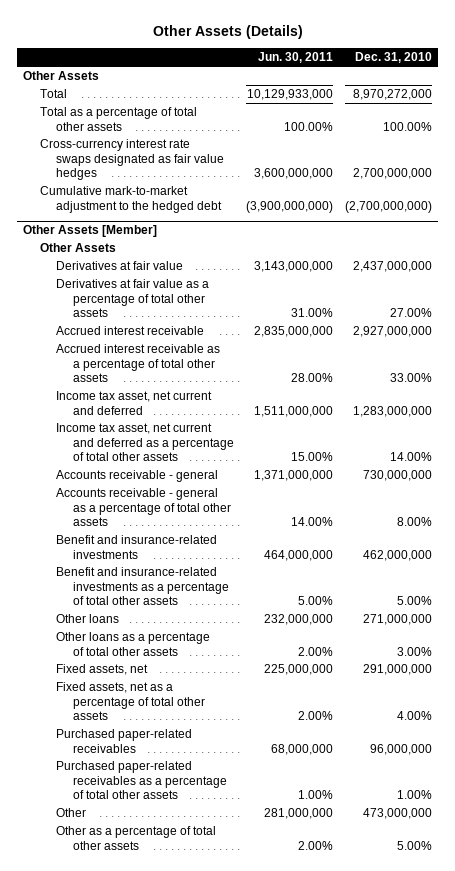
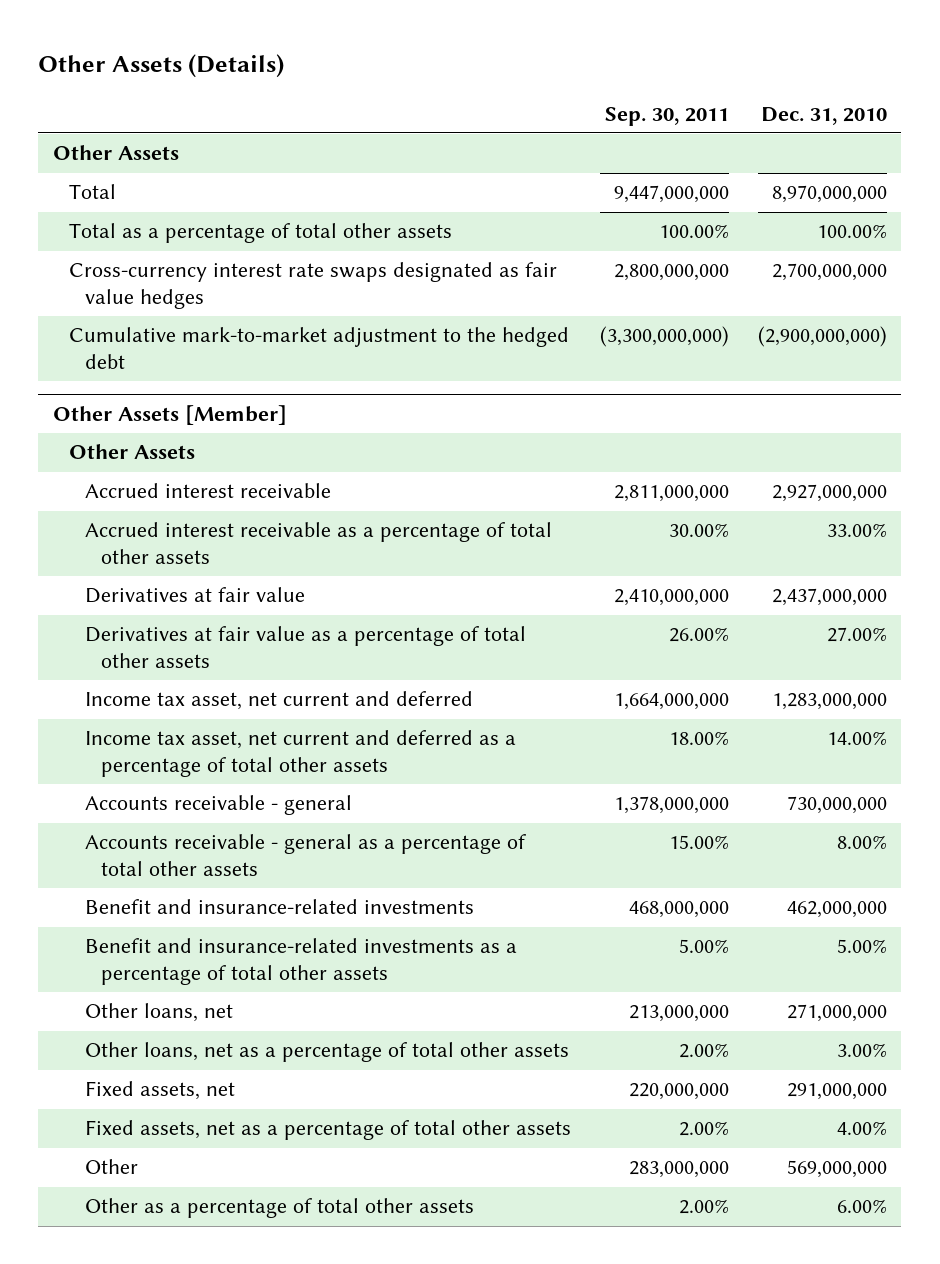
[257,52,333,64] Jun. 30, 2011 -> none
none -> [604,106,729,126] Sep. 30, 2011
[353,89,433,101] 8,970,272,000 -> [771,185,887,204] 8,970,000,000
[345,200,433,213] (2,700,000,000) -> [757,326,887,348] (2,900,000,000)
[56,261,184,271] Derivatives at fair value -> [84,587,305,604] Derivatives at fair value
[56,279,210,317] Derivatives at fair value as a percentage of total other assets -> [84,626,526,668] Derivatives at fair value as a percentage of total other assets
[56,614,120,624] Other loans -> [84,1003,233,1023] Other loans, net
[56,632,211,656] Other loans as a percentage of total other assets -> [84,1042,569,1063] Other loans, net as a percentage of total other assets
[56,729,193,753] Purchased paper-related receivables -> none
[56,761,227,799] Purchased paper-related receivables as a percentage of total other assets -> none
[363,808,433,820] 473,000,000 -> [786,1160,887,1179] 569,000,000
[397,840,433,850] 5.00% -> [836,1199,887,1214] 6.00%

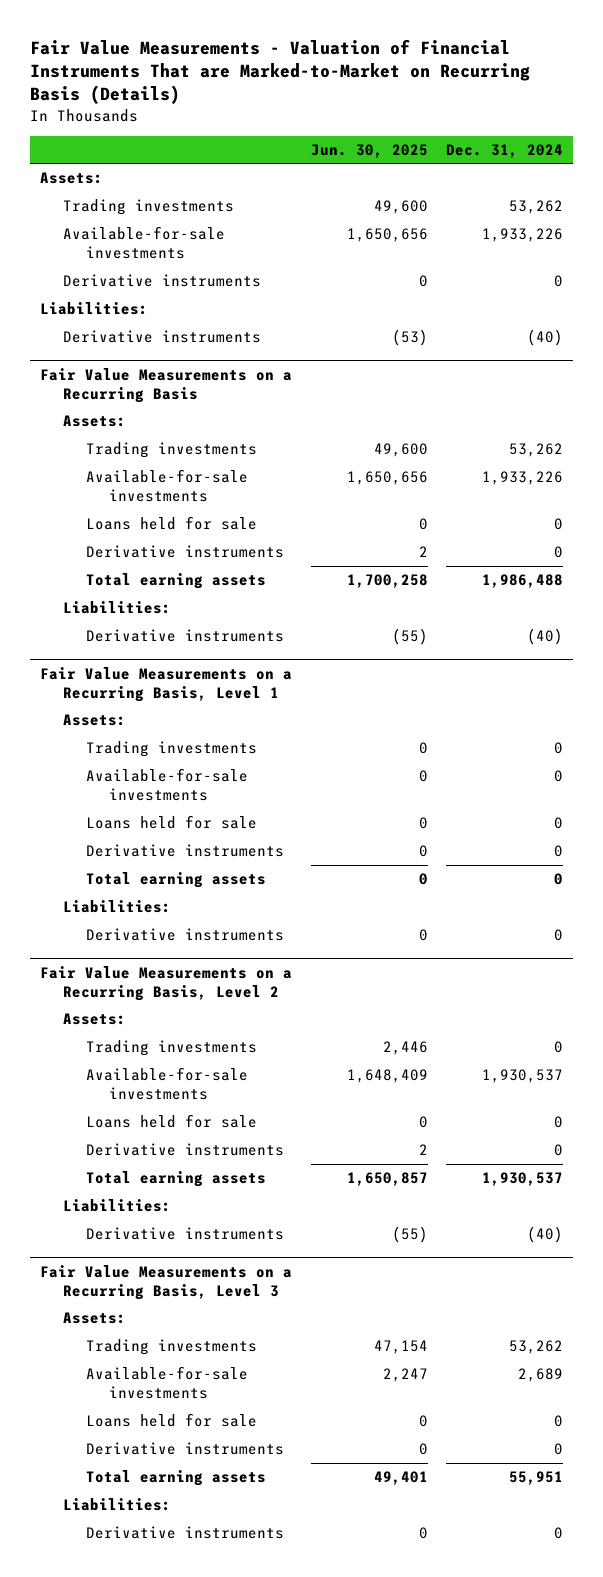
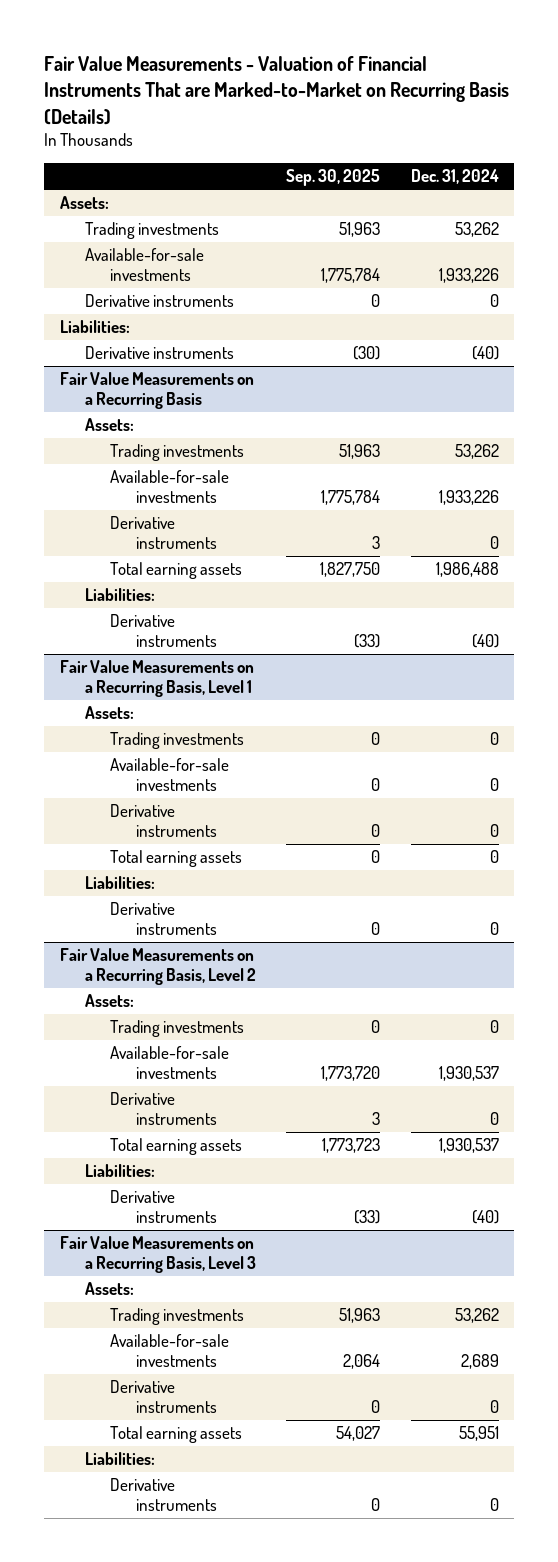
[310,143,428,158] Jun. 30, 2025 -> none
none -> [286,169,381,187] Sep. 30, 2025
[85,516,257,531] Loans held for sale -> none
[85,815,257,830] Loans held for sale -> none
[85,1114,257,1129] Loans held for sale -> none
[85,1413,257,1428] Loans held for sale -> none

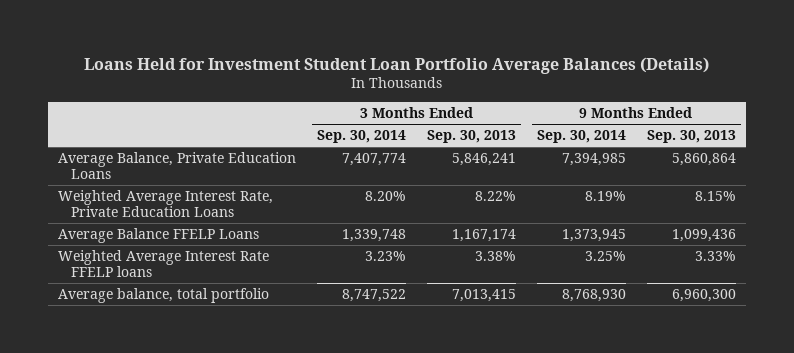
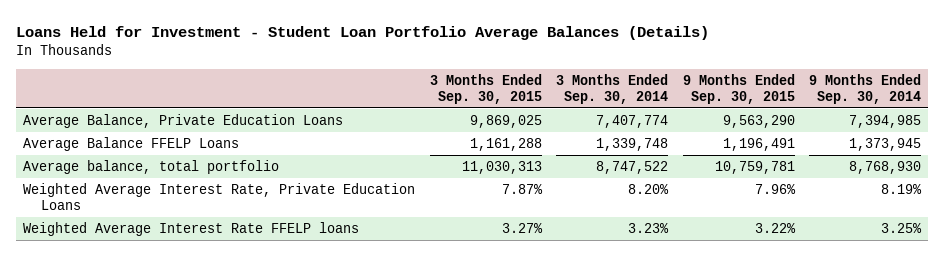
[84,56,710,74] Loans Held for Investment Student Loan Portfolio Average Balances (Details) -> [16,26,710,41] Loans Held for Investment - Student Loan Portfolio Average Balances (Details)
[427,129,517,143] Sep. 30, 2013 -> none
[646,129,736,143] Sep. 30, 2013 -> none
none -> [429,73,542,104] 3 Months Ended Sep. 30, 2015
none -> [682,73,795,104] 9 Months Ended Sep. 30, 2015
[58,189,274,218] Weighted Average Interest Rate, Private Education Loans -> [23,183,416,210] Weighted Average Interest Rate, Private Education Loans
[58,249,270,278] Weighted Average Interest Rate FFELP loans -> [23,222,360,237] Weighted Average Interest Rate FFELP loans

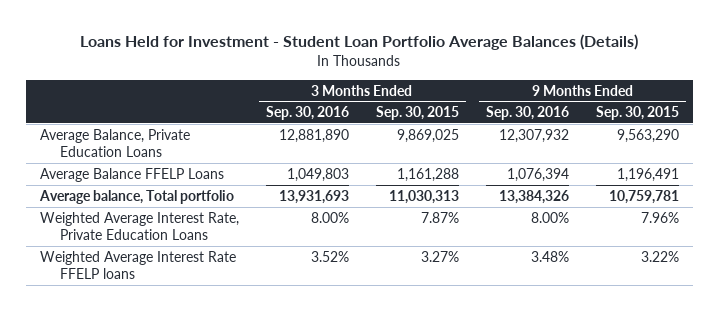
[556,73,669,104] 3 Months Ended Sep. 30, 2014 -> none
[808,73,921,104] 9 Months Ended Sep. 30, 2014 -> none
none -> [265,106,349,121] Sep. 30, 2016
none -> [486,106,570,121] Sep. 30, 2016
[23,160,280,175] Average balance, total portfolio -> [38,189,234,204] Average balance, Total portfolio

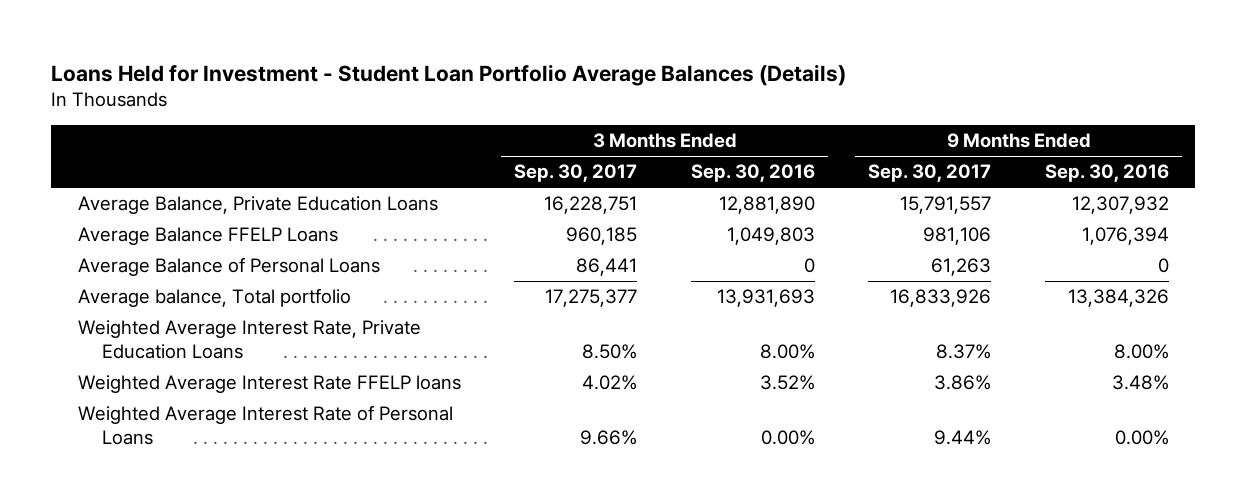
[375,106,459,121] Sep. 30, 2015 -> none
[596,106,680,121] Sep. 30, 2015 -> none
none -> [514,164,638,183] Sep. 30, 2017
none -> [868,164,992,183] Sep. 30, 2017
none -> [78,257,381,277] Average Balance of Personal Loans
none -> [78,405,454,445] Weighted Average Interest Rate of Personal Loans

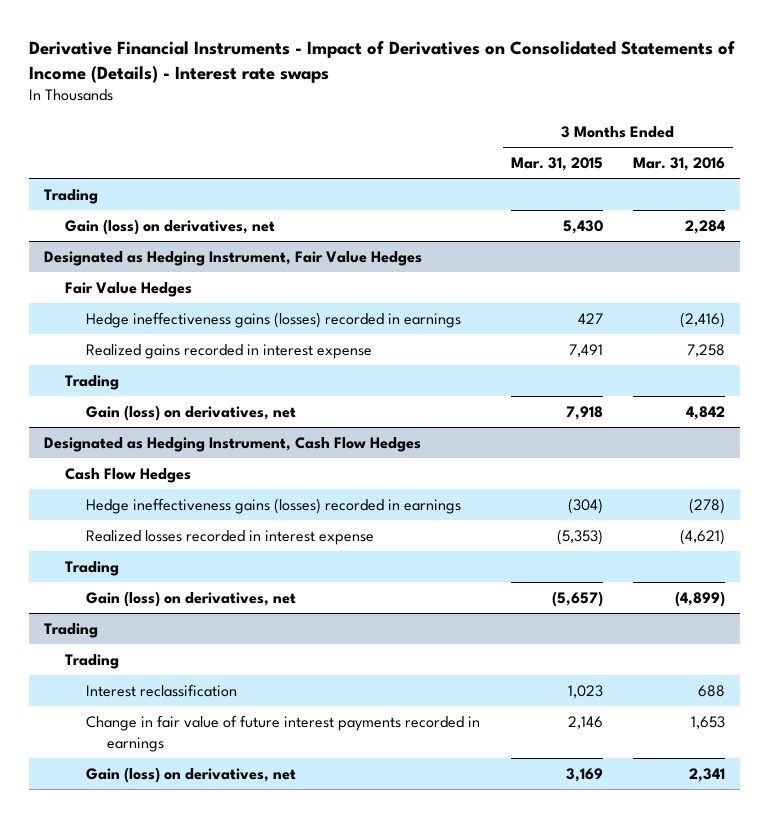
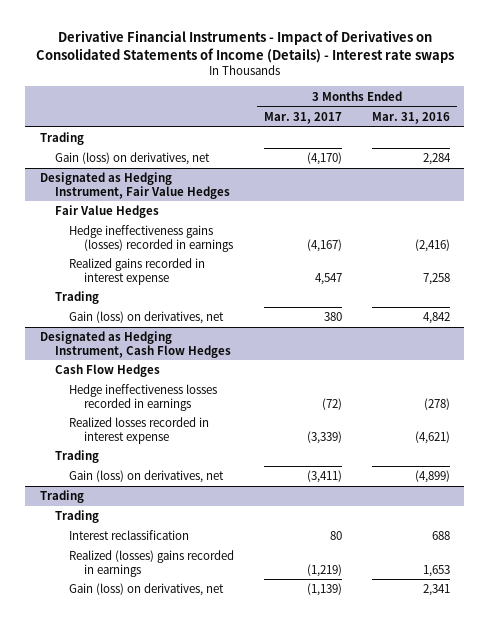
[510,157,603,172] Mar. 31, 2015 -> none
none -> [263,111,342,124] Mar. 31, 2017
[86,497,462,514] Hedge ineffectiveness gains (losses) recorded in earnings -> [69,384,218,411] Hedge ineffectiveness losses recorded in earnings
[86,714,481,752] Change in fair value of future interest payments recorded in earnings -> [69,550,235,577] Realized (losses) gains recorded in earnings

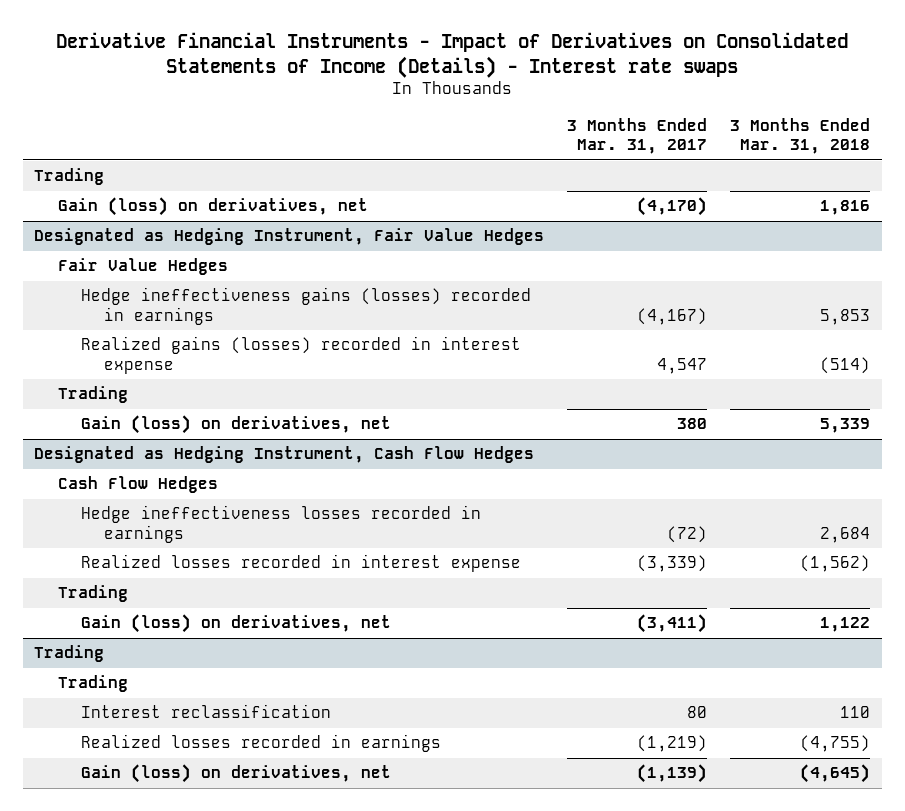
[371,111,450,124] Mar. 31, 2016 -> none
none -> [730,117,871,155] 3 Months Ended Mar. 31, 2018
[69,258,206,285] Realized gains recorded in interest expense -> [80,336,521,374] Realized gains (losses) recorded in interest expense
[69,550,235,577] Realized (losses) gains recorded in earnings -> [80,734,441,753] Realized losses recorded in earnings

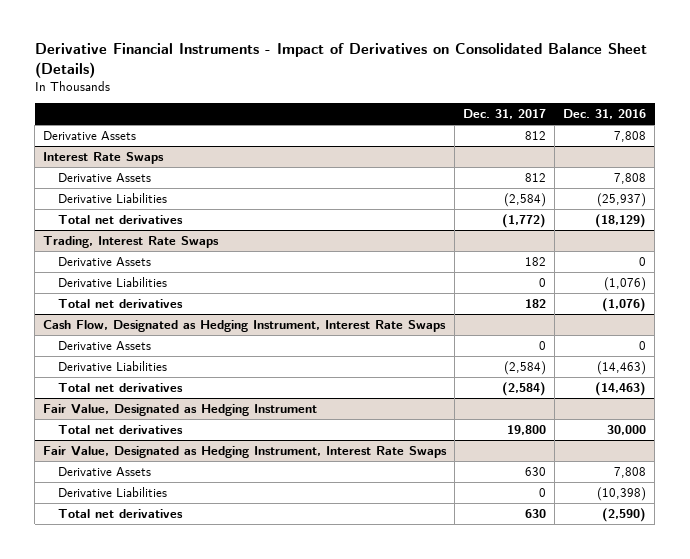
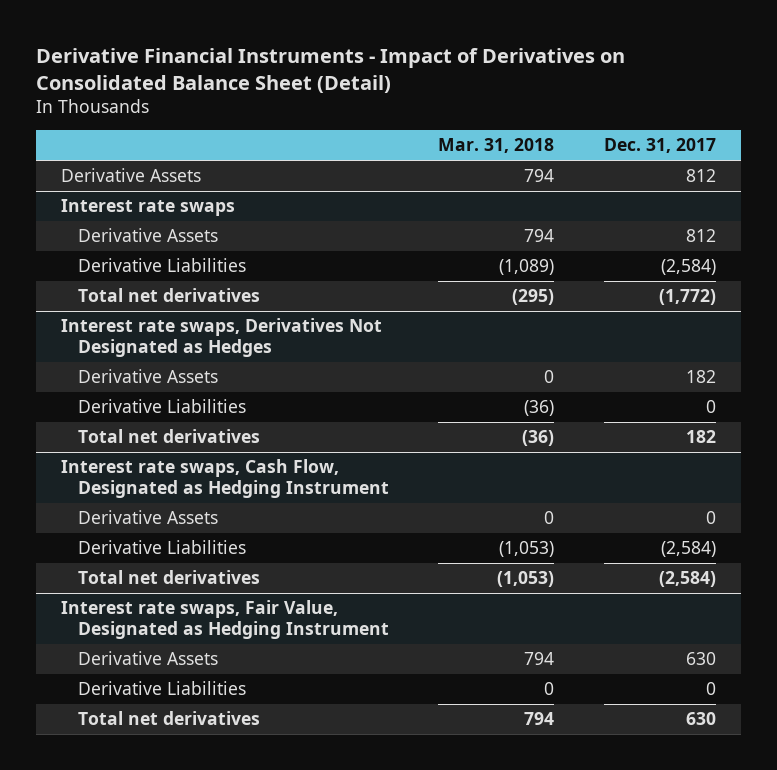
[34,43,647,78] Derivative Financial Instruments - Impact of Derivatives on Consolidated Balance Sheet (Details) -> [35,47,625,93] Derivative Financial Instruments - Impact of Derivatives on Consolidated Balance Sheet (Detail)
[563,109,647,120] Dec. 31, 2016 -> none
none -> [438,138,555,154] Mar. 31, 2018
[43,151,165,164] Interest Rate Swaps -> [60,199,235,217] Interest rate swaps
[43,235,220,248] Trading, Interest Rate Swaps -> none
none -> [60,318,382,357] Interest rate swaps, Derivatives Not Designated as Hedges
[43,319,447,332] Cash Flow, Designated as Hedging Instrument, Interest Rate Swaps -> [60,459,389,498] Interest rate swaps, Cash Flow, Designated as Hedging Instrument
[43,403,318,416] Fair Value, Designated as Hedging Instrument -> none
[58,424,184,434] Total net derivatives -> none
[43,445,448,458] Fair Value, Designated as Hedging Instrument, Interest Rate Swaps -> [60,600,389,639] Interest rate swaps, Fair Value, Designated as Hedging Instrument

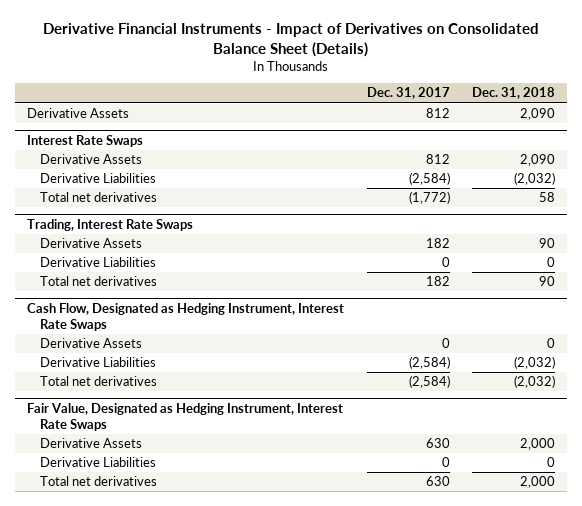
[35,47,625,93] Derivative Financial Instruments - Impact of Derivatives on Consolidated Balance Sheet (Detail) -> [43,23,540,57] Derivative Financial Instruments - Impact of Derivatives on Consolidated Balance Sheet (Details)
[438,138,555,154] Mar. 31, 2018 -> none
none -> [472,87,556,100] Dec. 31, 2018
[60,199,235,217] Interest rate swaps -> [26,135,143,148] Interest Rate Swaps
[60,318,382,357] Interest rate swaps, Derivatives Not Designated as Hedges -> none
none -> [26,219,193,232] Trading, Interest Rate Swaps
[60,459,389,498] Interest rate swaps, Cash Flow, Designated as Hedging Instrument -> [26,303,344,331] Cash Flow, Designated as Hedging Instrument, Interest Rate Swaps
[60,600,389,639] Interest rate swaps, Fair Value, Designated as Hedging Instrument -> [26,403,343,431] Fair Value, Designated as Hedging Instrument, Interest Rate Swaps

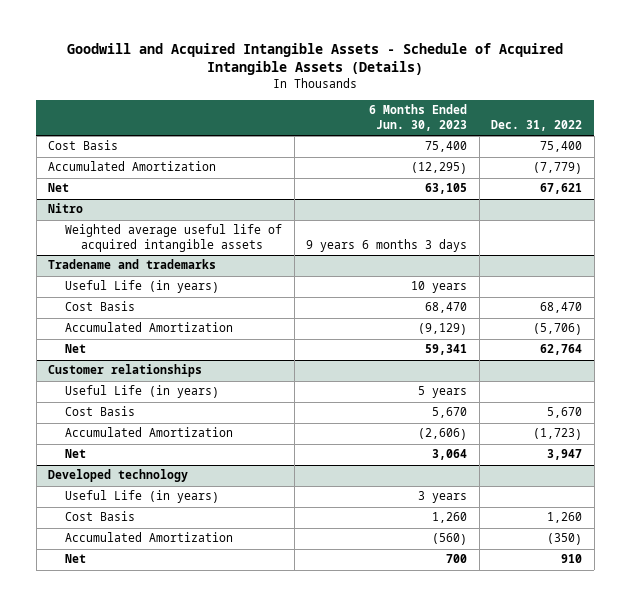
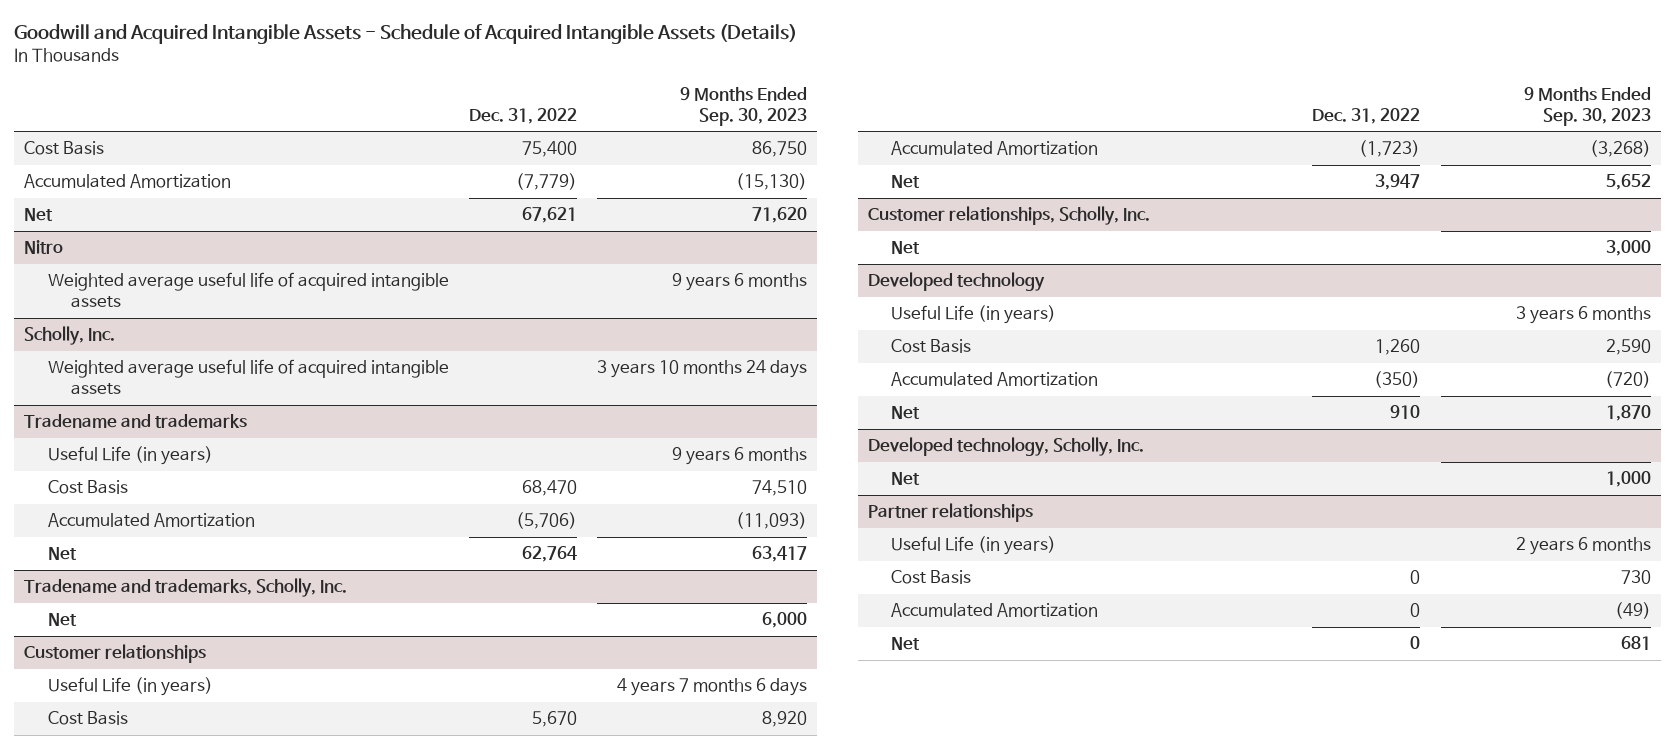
[369,104,468,131] 6 Months Ended Jun. 30, 2023 -> none
none -> [679,87,807,126] 9 Months Ended Sep. 30, 2023
none -> [24,326,116,346] Scholly, Inc.
none -> [47,359,449,396] Weighted average useful life of acquired intangible assets
none -> [24,578,348,598] Tradename and trademarks, Scholly, Inc.
none -> [47,613,77,627] Net
none -> [867,206,1150,226] Customer relationships, Scholly, Inc.
none -> [891,241,921,255] Net
none -> [867,437,1144,457] Developed technology, Scholly, Inc.
none -> [891,472,921,486] Net
none -> [867,503,1033,523] Partner relationships
none -> [891,536,1057,556] Useful Life (in years)
none -> [891,570,972,585] Cost Basis
none -> [891,603,1099,618] Accumulated Amortization
none -> [891,637,921,651] Net

